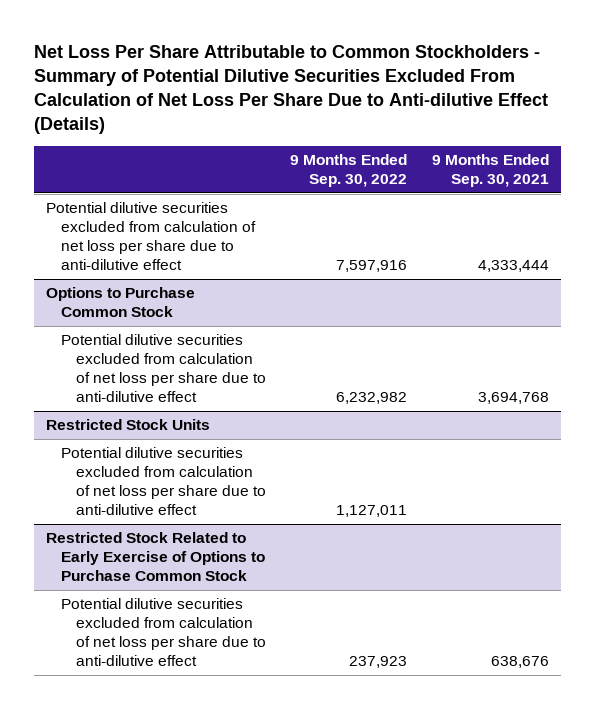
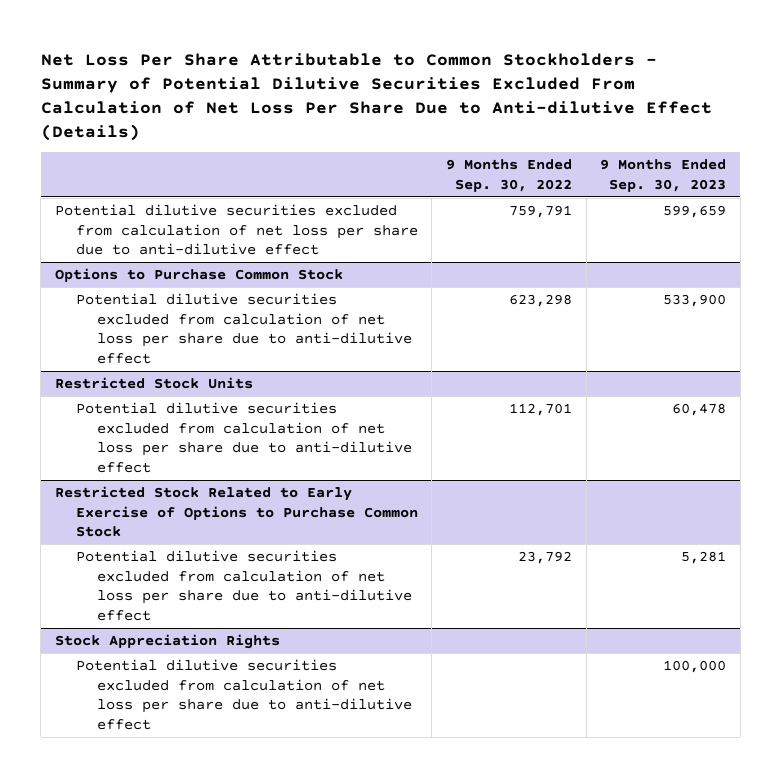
[431,154,549,187] 9 Months Ended Sep. 30, 2021 -> none
none -> [600,159,727,192] 9 Months Ended Sep. 30, 2023
[336,260,408,273] 7,597,916 -> [508,204,572,218] 759,791
[336,392,408,405] 6,232,982 -> [508,293,572,307] 623,298
[336,505,408,518] 1,127,011 -> [508,402,572,416] 112,701
[349,656,408,669] 237,923 -> [517,550,572,564] 23,792
none -> [54,633,280,649] Stock Appreciation Rights
none -> [75,658,412,730] Potential dilutive securities excluded from calculation of net loss per share due to anti-dilutive effect

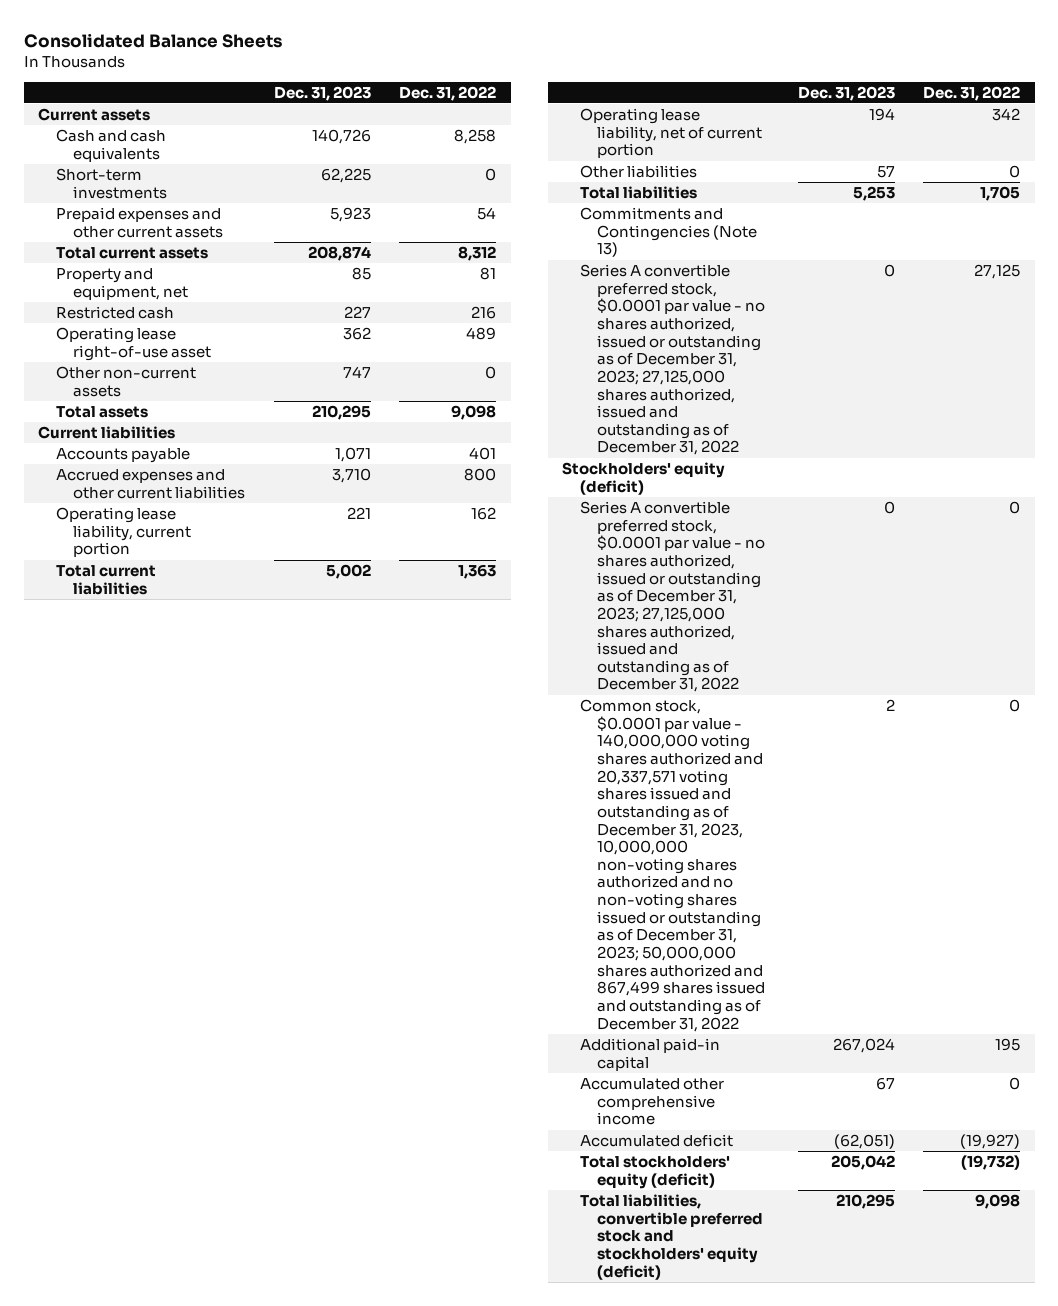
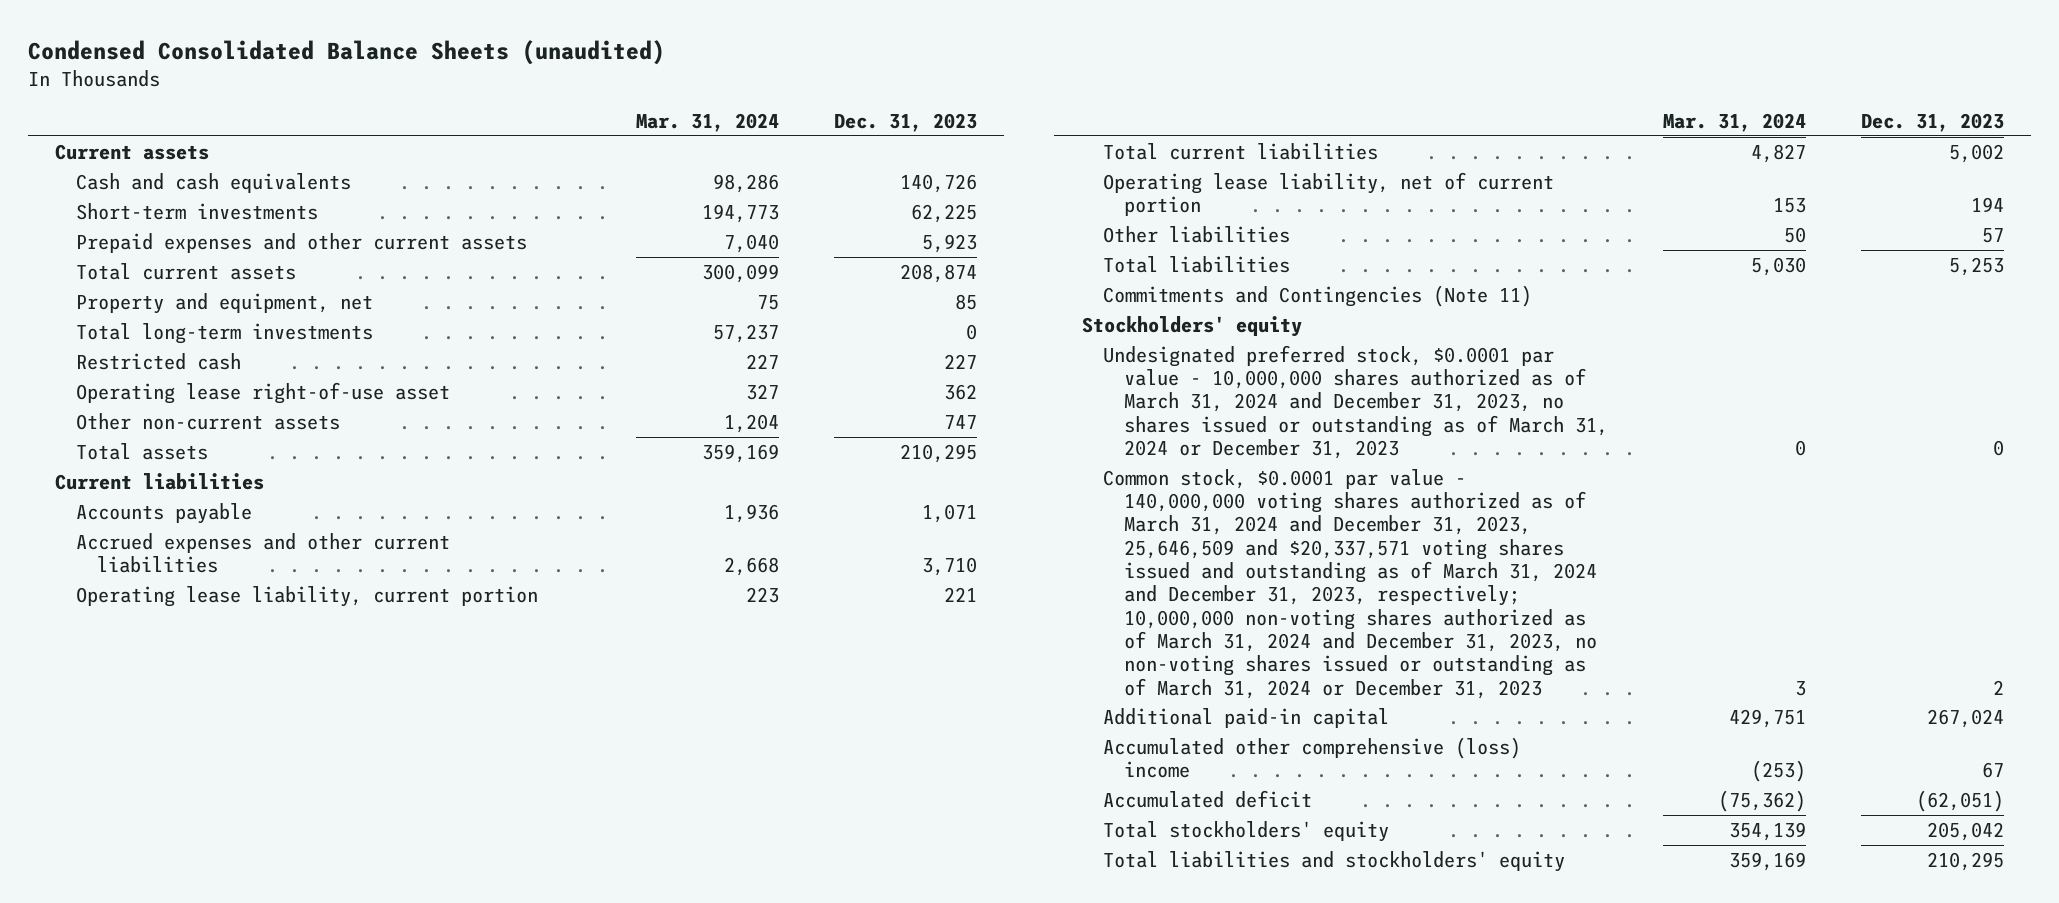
[23,32,282,48] Consolidated Balance Sheets -> [27,39,665,65] Condensed Consolidated Balance Sheets (unaudited)
[399,85,497,101] Dec. 31, 2022 -> none
none -> [635,112,779,132] Mar. 31, 2024
none -> [76,322,374,344] Total long-term investments
[579,264,766,456] Series A convertible preferred stock, $0.0001 par value - no shares authorized, issued or outstanding as of December 31, 2023; 27,125,000 shares authorized, issued and outstanding as of December 31, 2022 -> none
[579,207,758,258] Commitments and Contingencies (Note 13) -> [1102,284,1532,307] Commitments and Contingencies (Note 11)
[561,462,725,495] Stockholders' equity (deficit) -> [1081,315,1302,337] Stockholders' equity
[579,501,766,693] Series A convertible preferred stock, $0.0001 par value - no shares authorized, issued or outstanding as of December 31, 2023; 27,125,000 shares authorized, issued and outstanding as of December 31, 2022 -> [1102,344,1609,460] Undesignated preferred stock, $0.0001 par value - 10,000,000 shares authorized as of March 31, 2024 and December 31, 2023, no shares issued or outstanding as of March 31, 2024 or December 31, 2023
[579,699,766,1032] Common stock, $0.0001 par value - 140,000,000 voting shares authorized and 20,337,571 voting shares issued and outstanding as of December 31, 2023, 10,000,000 non-voting shares authorized and no non-voting shares issued or outstanding as of December 31, 2023; 50,000,000 shares authorized and 867,499 shares issued and outstanding as of December 31, 2022 -> [1102,468,1598,699] Common stock, $0.0001 par value - 140,000,000 voting shares authorized as of March 31, 2024 and December 31, 2023, 25,646,509 and $20,337,571 voting shares issued and outstanding as of March 31, 2024 and December 31, 2023, respectively; 10,000,000 non-voting shares authorized as of March 31, 2024 and December 31, 2023, no non-voting shares issued or outstanding as of March 31, 2024 or December 31, 2023
[579,1078,724,1126] Accumulated other comprehensive income -> [1102,736,1521,779] Accumulated other comprehensive (loss) income
[579,1156,730,1189] Total stockholders' equity (deficit) -> [1102,820,1389,842] Total stockholders' equity
[579,1194,764,1280] Total liabilities, convertible preferred stock and stockholders' equity (deficit) -> [1102,850,1565,872] Total liabilities and stockholders' equity

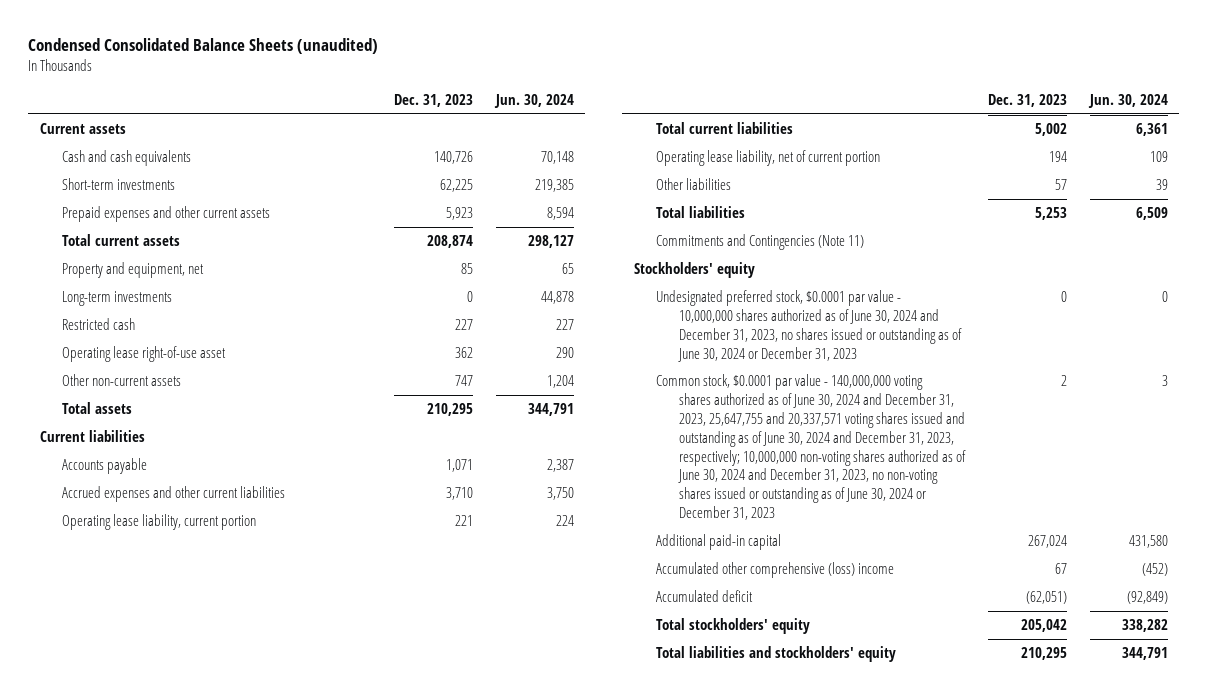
[635,112,779,132] Mar. 31, 2024 -> none
none -> [493,93,574,108] Jun. 30, 2024
[76,322,374,344] Total long-term investments -> [62,291,173,307] Long-term investments
[1102,344,1609,460] Undesignated preferred stock, $0.0001 par value - 10,000,000 shares authorized as of March 31, 2024 and December 31, 2023, no shares issued or outstanding as of March 31, 2024 or December 31, 2023 -> [656,290,963,362] Undesignated preferred stock, $0.0001 par value - 10,000,000 shares authorized as of June 30, 2024 and December 31, 2023, no shares issued or outstanding as of June 30, 2024 or December 31, 2023
[1102,468,1598,699] Common stock, $0.0001 par value - 140,000,000 voting shares authorized as of March 31, 2024 and December 31, 2023, 25,646,509 and $20,337,571 voting shares issued and outstanding as of March 31, 2024 and December 31, 2023, respectively; 10,000,000 non-voting shares authorized as of March 31, 2024 and December 31, 2023, no non-voting shares issued or outstanding as of March 31, 2024 or December 31, 2023 -> [656,374,967,521] Common stock, $0.0001 par value - 140,000,000 voting shares authorized as of June 30, 2024 and December 31, 2023, 25,647,755 and 20,337,571 voting shares issued and outstanding as of June 30, 2024 and December 31, 2023, respectively; 10,000,000 non-voting shares authorized as of June 30, 2024 and December 31, 2023, no non-voting shares issued or outstanding as of June 30, 2024 or December 31, 2023

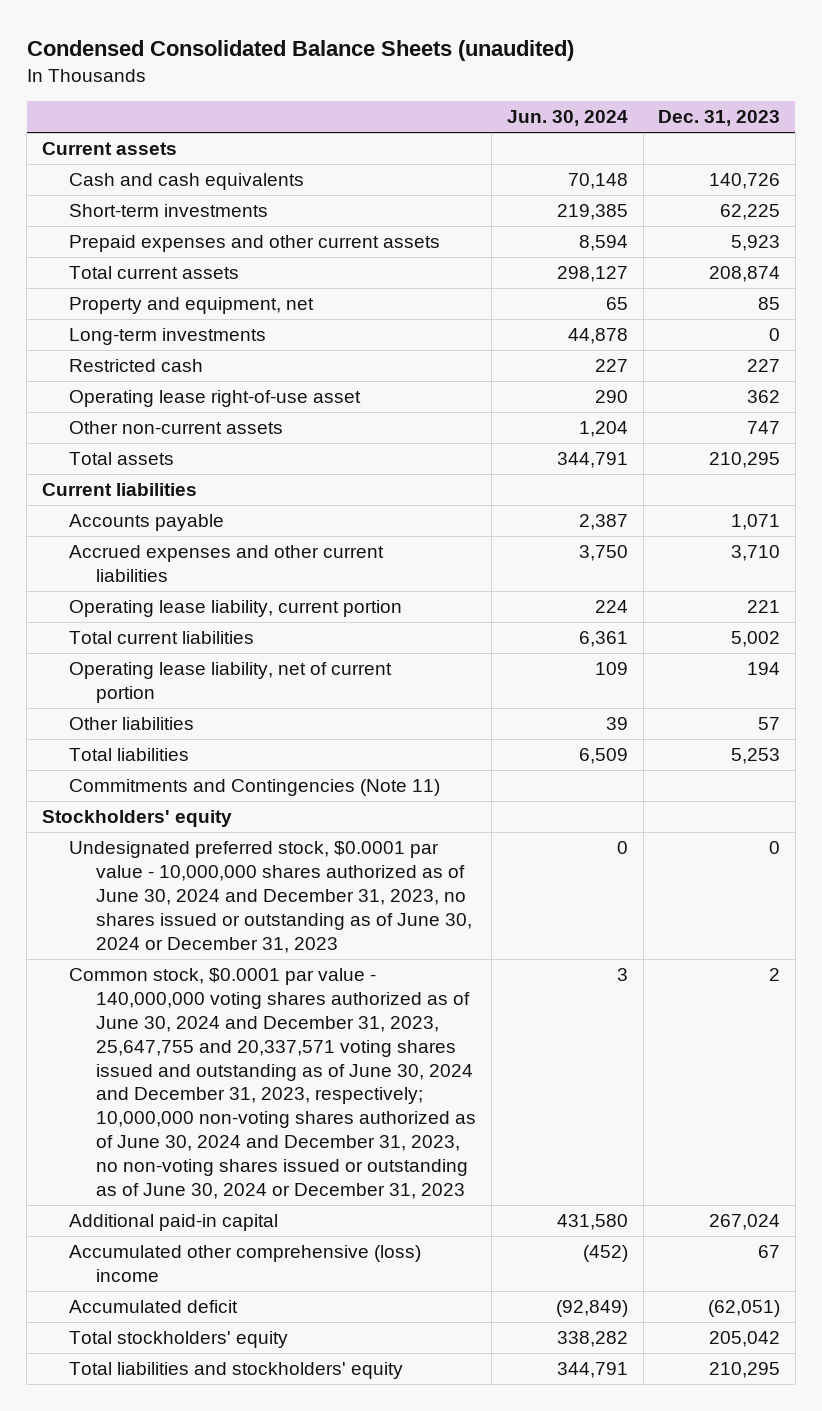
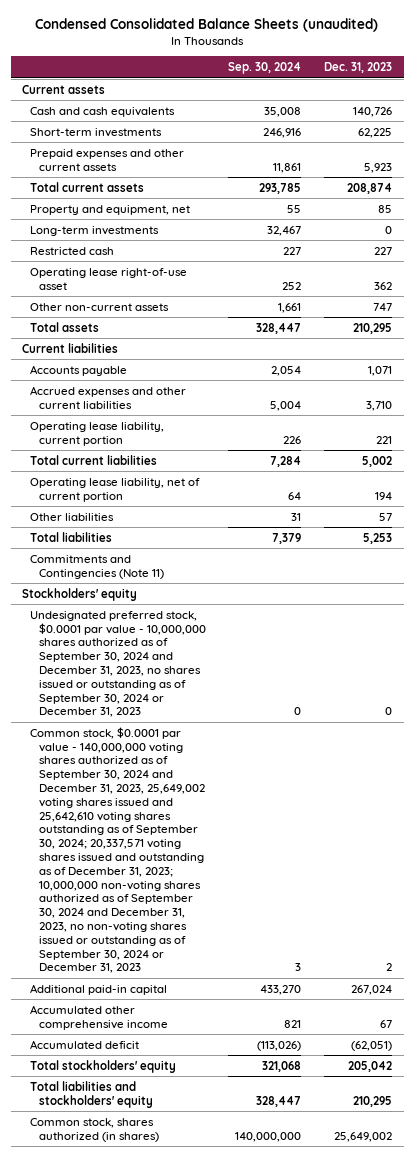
[506,110,628,127] Jun. 30, 2024 -> none
none -> [228,62,302,75] Sep. 30, 2024
[69,841,473,953] Undesignated preferred stock, $0.0001 par value - 10,000,000 shares authorized as of June 30, 2024 and December 31, 2023, no shares issued or outstanding as of June 30, 2024 or December 31, 2023 -> [30,610,206,718] Undesignated preferred stock, $0.0001 par value - 10,000,000 shares authorized as of September 30, 2024 and December 31, 2023, no shares issued or outstanding as of September 30, 2024 or December 31, 2023
[69,968,477,1199] Common stock, $0.0001 par value - 140,000,000 voting shares authorized as of June 30, 2024 and December 31, 2023, 25,647,755 and 20,337,571 voting shares issued and outstanding as of June 30, 2024 and December 31, 2023, respectively; 10,000,000 non-voting shares authorized as of June 30, 2024 and December 31, 2023, no non-voting shares issued or outstanding as of June 30, 2024 or December 31, 2023 -> [30,726,205,974] Common stock, $0.0001 par value - 140,000,000 voting shares authorized as of September 30, 2024 and December 31, 2023, 25,649,002 voting shares issued and 25,642,610 voting shares outstanding as of September 30, 2024; 20,337,571 voting shares issued and outstanding as of December 31, 2023; 10,000,000 non-voting shares authorized as of September 30, 2024 and December 31, 2023, no non-voting shares issued or outstanding as of September 30, 2024 or December 31, 2023
[69,1245,422,1283] Accumulated other comprehensive (loss) income -> [30,1004,168,1030] Accumulated other comprehensive income
none -> [30,1117,159,1142] Common stock, shares authorized (in shares)

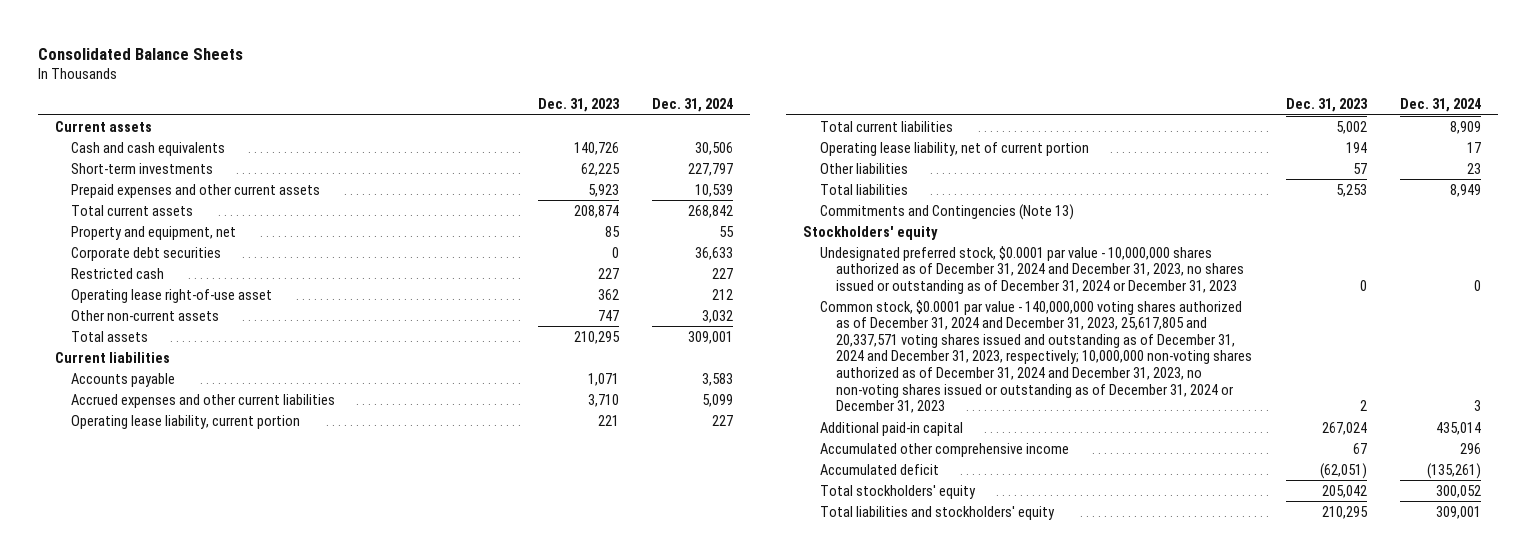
[35,17,379,32] Condensed Consolidated Balance Sheets (unaudited) -> [37,47,243,60] Consolidated Balance Sheets
[228,62,302,75] Sep. 30, 2024 -> none
none -> [652,98,734,113] Dec. 31, 2024
[30,225,160,236] Long-term investments -> [71,246,222,261] Corporate debt securities
[30,554,164,579] Commitments and Contingencies (Note 11) -> [819,203,1074,220] Commitments and Contingencies (Note 13)
[30,610,206,718] Undesignated preferred stock, $0.0001 par value - 10,000,000 shares authorized as of September 30, 2024 and December 31, 2023, no shares issued or outstanding as of September 30, 2024 or December 31, 2023 -> [819,245,1245,294] Undesignated preferred stock, $0.0001 par value - 10,000,000 shares authorized as of December 31, 2024 and December 31, 2023, no shares issued or outstanding as of December 31, 2024 or December 31, 2023
[30,726,205,974] Common stock, $0.0001 par value - 140,000,000 voting shares authorized as of September 30, 2024 and December 31, 2023, 25,649,002 voting shares issued and 25,642,610 voting shares outstanding as of September 30, 2024; 20,337,571 voting shares issued and outstanding as of December 31, 2023; 10,000,000 non-voting shares authorized as of September 30, 2024 and December 31, 2023, no non-voting shares issued or outstanding as of September 30, 2024 or December 31, 2023 -> [819,299,1253,414] Common stock, $0.0001 par value - 140,000,000 voting shares authorized as of December 31, 2024 and December 31, 2023, 25,617,805 and 20,337,571 voting shares issued and outstanding as of December 31, 2024 and December 31, 2023, respectively; 10,000,000 non-voting shares authorized as of December 31, 2024 and December 31, 2023, no non-voting shares issued or outstanding as of December 31, 2024 or December 31, 2023
[30,1117,159,1142] Common stock, shares authorized (in shares) -> none

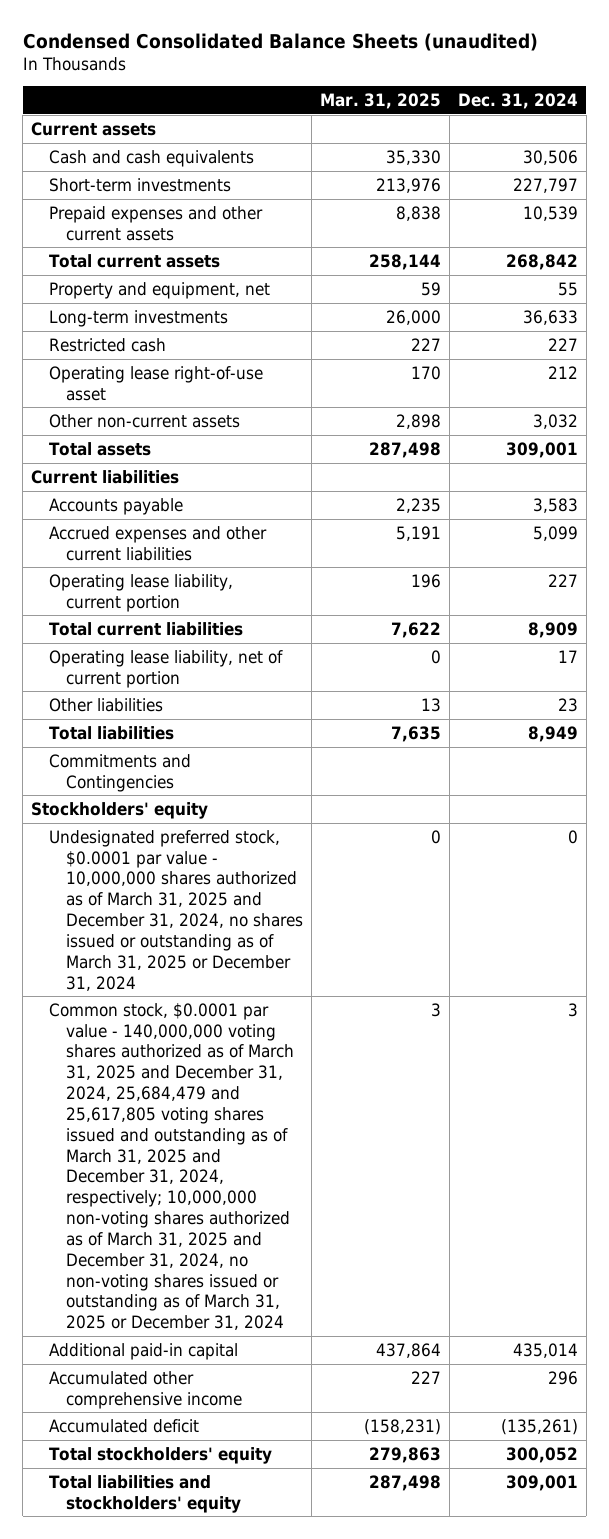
[37,47,243,60] Consolidated Balance Sheets -> [22,33,538,52] Condensed Consolidated Balance Sheets (unaudited)
[537,98,620,113] Dec. 31, 2023 -> none
none -> [319,93,441,110] Mar. 31, 2025
[71,246,222,261] Corporate debt securities -> [48,309,228,327] Long-term investments
[819,203,1074,220] Commitments and Contingencies (Note 13) -> [48,753,191,792] Commitments and Contingencies
[819,245,1245,294] Undesignated preferred stock, $0.0001 par value - 10,000,000 shares authorized as of December 31, 2024 and December 31, 2023, no shares issued or outstanding as of December 31, 2024 or December 31, 2023 -> [48,829,303,991] Undesignated preferred stock, $0.0001 par value - 10,000,000 shares authorized as of March 31, 2025 and December 31, 2024, no shares issued or outstanding as of March 31, 2025 or December 31, 2024
[819,299,1253,414] Common stock, $0.0001 par value - 140,000,000 voting shares authorized as of December 31, 2024 and December 31, 2023, 25,617,805 and 20,337,571 voting shares issued and outstanding as of December 31, 2024 and December 31, 2023, respectively; 10,000,000 non-voting shares authorized as of December 31, 2024 and December 31, 2023, no non-voting shares issued or outstanding as of December 31, 2024 or December 31, 2023 -> [48,1002,294,1331] Common stock, $0.0001 par value - 140,000,000 voting shares authorized as of March 31, 2025 and December 31, 2024, 25,684,479 and 25,617,805 voting shares issued and outstanding as of March 31, 2025 and December 31, 2024, respectively; 10,000,000 non-voting shares authorized as of March 31, 2025 and December 31, 2024, no non-voting shares issued or outstanding as of March 31, 2025 or December 31, 2024

